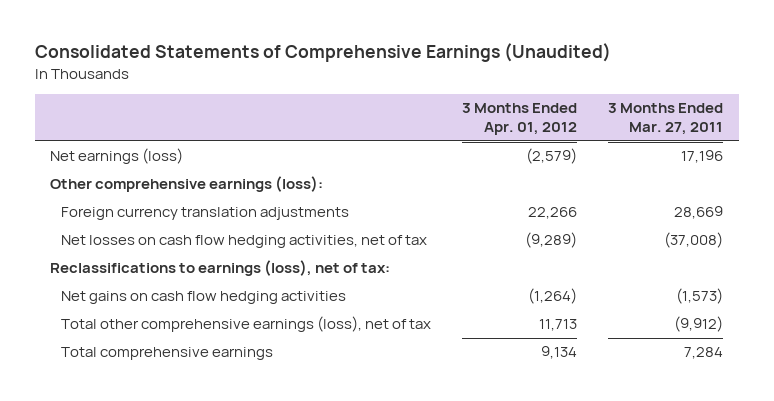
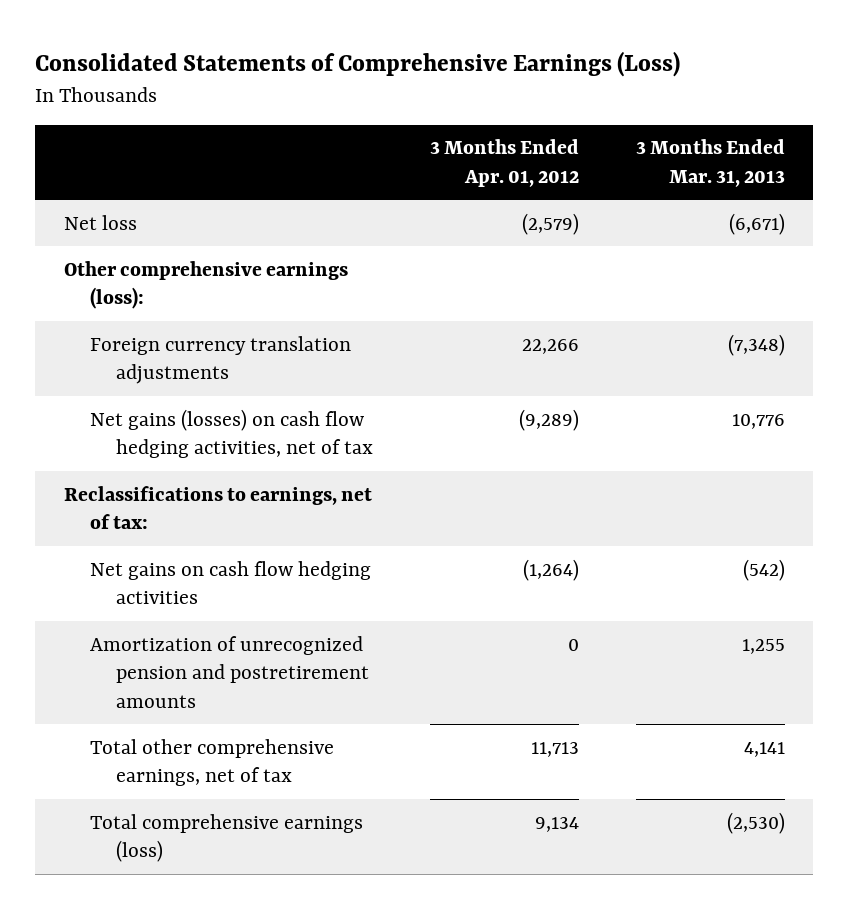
[34,43,611,63] Consolidated Statements of Comprehensive Earnings (Unaudited) -> [35,50,681,77] Consolidated Statements of Comprehensive Earnings (Loss)
[608,103,724,136] 3 Months Ended Mar. 27, 2011 -> none
none -> [635,139,785,187] 3 Months Ended Mar. 31, 2013
[50,148,184,165] Net earnings (loss) -> [63,214,137,230] Net loss
[61,235,428,249] Net losses on cash flow hedging activities, net of tax -> [89,408,373,459] Net gains (losses) on cash flow hedging activities, net of tax
[50,260,391,277] Reclassifications to earnings (loss), net of tax: -> [63,485,372,530] Reclassifications to earnings, net of tax:
none -> [89,635,369,708] Amortization of unrecognized pension and postretirement amounts
[61,316,432,333] Total other comprehensive earnings (loss), net of tax -> [89,738,334,787] Total other comprehensive earnings, net of tax
[61,347,274,361] Total comprehensive earnings -> [89,813,363,863] Total comprehensive earnings (loss)

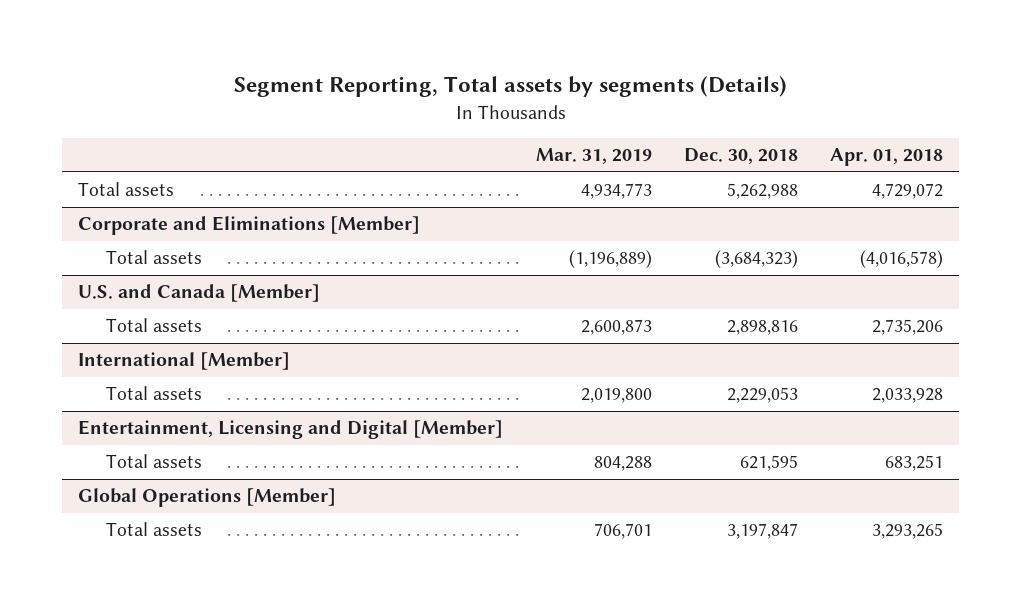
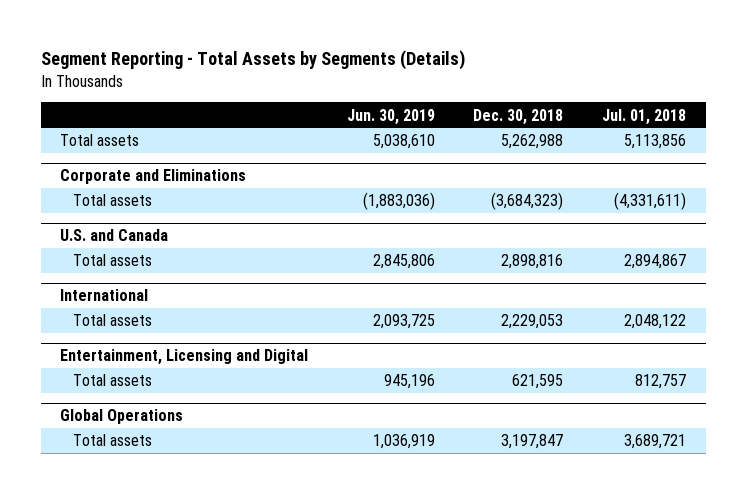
[233,76,787,98] Segment Reporting, Total assets by segments (Details) -> [40,50,465,71] Segment Reporting - Total Assets by Segments (Details)
[535,148,652,165] Mar. 31, 2019 -> none
[829,148,943,167] Apr. 01, 2018 -> none
none -> [346,108,435,125] Jun. 30, 2019
none -> [602,108,687,125] Jul. 01, 2018
[78,216,421,236] Corporate and Eliminations [Member] -> [59,169,246,185] Corporate and Eliminations
[78,284,321,303] U.S. and Canada [Member] -> [59,229,168,242] U.S. and Canada
[78,352,291,371] International [Member] -> [59,289,148,302] International
[78,420,504,440] Entertainment, Licensing and Digital [Member] -> [59,349,308,366] Entertainment, Licensing and Digital
[78,488,337,508] Global Operations [Member] -> [59,409,183,425] Global Operations

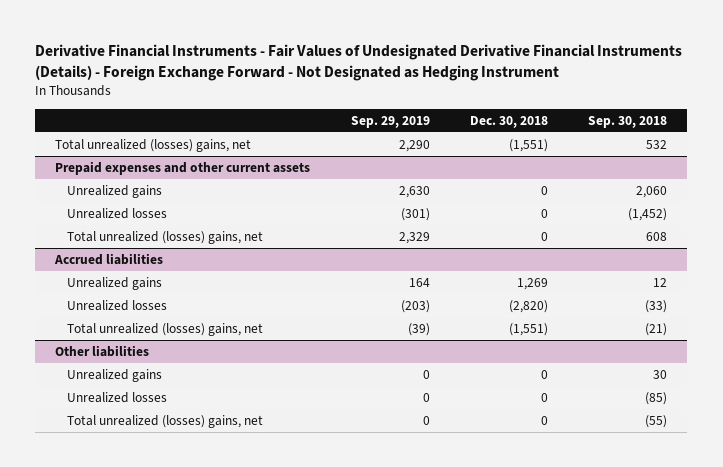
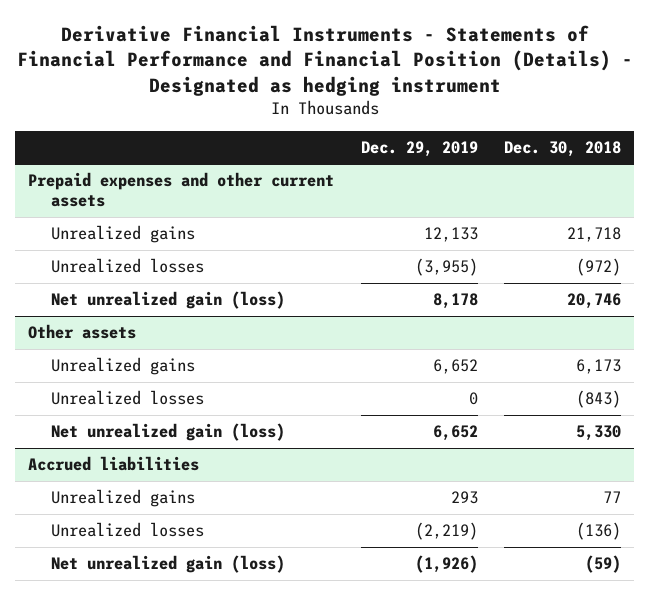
[35,44,683,81] Derivative Financial Instruments - Fair Values of Undesignated Derivative Financial Instruments (Details) - Foreign Exchange Forward - Not Designated as Hedging Instrument -> [16,24,633,96] Derivative Financial Instruments - Statements of Financial Performance and Financial Position (Details) - Designated as hedging instrument
[350,115,430,128] Sep. 29, 2019 -> none
[588,115,668,128] Sep. 30, 2018 -> none
none -> [360,140,478,157] Dec. 29, 2019
[55,139,252,153] Total unrealized (losses) gains, net -> none
[540,186,548,196] 0 -> [566,227,621,243] 21,718
[540,209,548,219] 0 -> [575,258,621,277] (972)
[67,231,264,245] Total unrealized (losses) gains, net -> [51,291,286,310] Net unrealized gain (loss)
[540,232,548,242] 0 -> [566,293,621,310] 20,746
none -> [28,324,137,340] Other assets
none -> [51,357,196,376] Unrealized gains
none -> [51,390,205,406] Unrealized losses
none -> [51,423,286,442] Net unrealized gain (loss)
[55,345,150,358] Other liabilities -> none
[67,369,163,383] Unrealized gains -> none
[67,392,168,404] Unrealized losses -> none
[67,415,264,429] Total unrealized (losses) gains, net -> none
[516,278,548,291] 1,269 -> [602,491,621,504] 77
[508,300,548,314] (2,820) -> [575,522,621,541] (136)
[67,323,264,337] Total unrealized (losses) gains, net -> [51,555,286,574] Net unrealized gain (loss)
[508,323,548,337] (1,551) -> [584,555,621,574] (59)

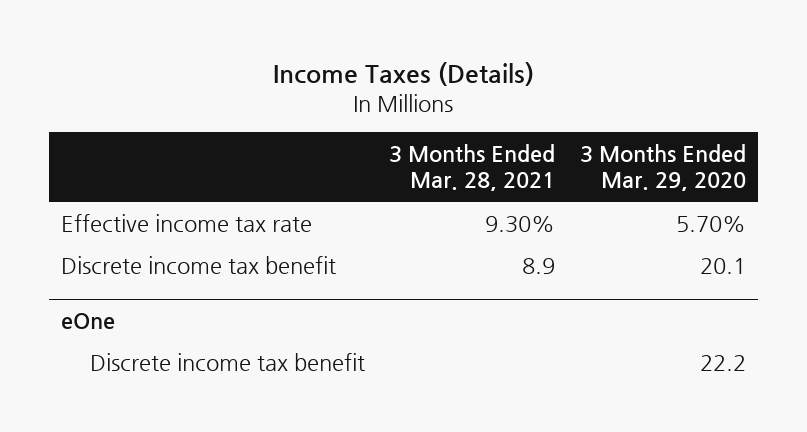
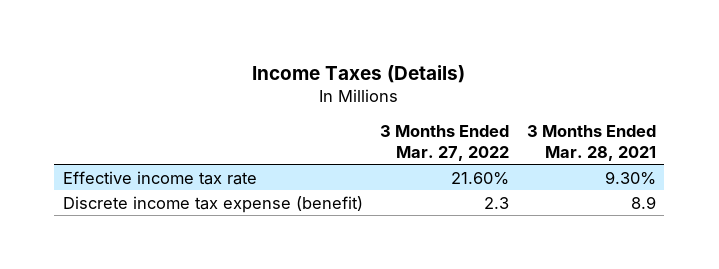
[579,143,746,192] 3 Months Ended Mar. 29, 2020 -> none
none -> [380,125,510,161] 3 Months Ended Mar. 27, 2022
[61,312,116,329] eOne -> none
[89,352,365,371] Discrete income tax benefit -> none
[61,255,337,274] Discrete income tax benefit -> [63,195,364,213] Discrete income tax expense (benefit)

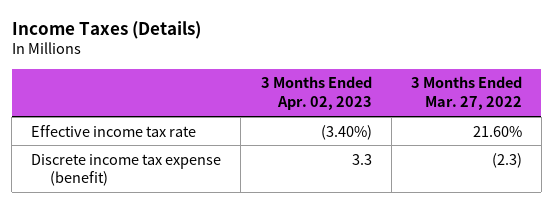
[526,125,656,161] 3 Months Ended Mar. 28, 2021 -> none
none -> [260,76,372,111] 3 Months Ended Apr. 02, 2023
[484,196,510,209] 2.3 -> [491,152,522,168] (2.3)

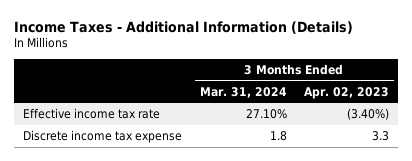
[11,20,201,39] Income Taxes (Details) -> [13,20,353,34] Income Taxes - Additional Information (Details)
[410,76,522,111] 3 Months Ended Mar. 27, 2022 -> none
none -> [199,86,287,98] Mar. 31, 2024
[31,153,222,187] Discrete income tax expense (benefit) -> [22,130,182,144] Discrete income tax expense

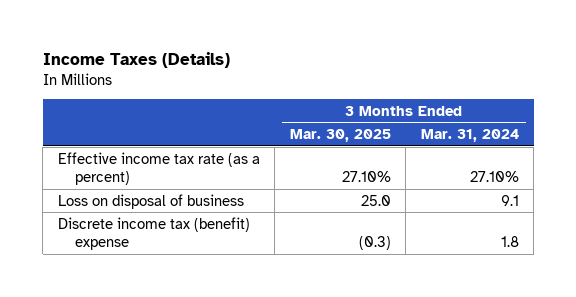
[13,20,353,34] Income Taxes - Additional Information (Details) -> [42,52,230,69] Income Taxes (Details)
[304,86,390,99] Apr. 02, 2023 -> none
none -> [289,129,391,143] Mar. 30, 2025
[22,108,160,120] Effective income tax rate -> [57,151,260,186] Effective income tax rate (as a percent)
none -> [57,193,244,209] Loss on disposal of business
[22,130,182,144] Discrete income tax expense -> [57,216,250,251] Discrete income tax (benefit) expense

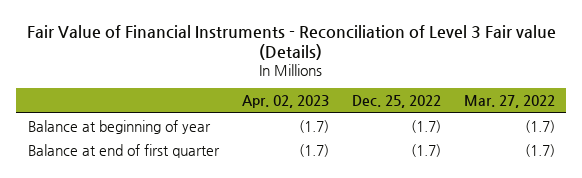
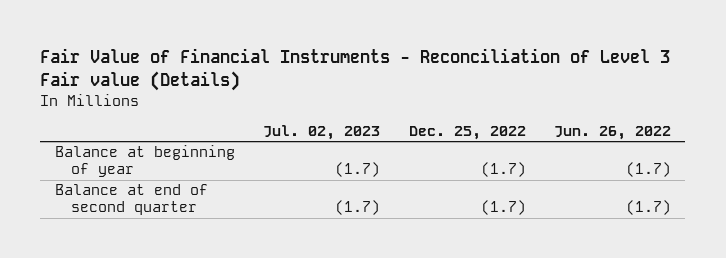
[241,95,329,109] Apr. 02, 2023 -> none
[463,95,555,109] Mar. 27, 2022 -> none
none -> [263,124,381,140] Jul. 02, 2023
none -> [554,125,672,140] Jun. 26, 2022
[27,143,220,158] Balance at end of first quarter -> [54,184,208,216] Balance at end of second quarter

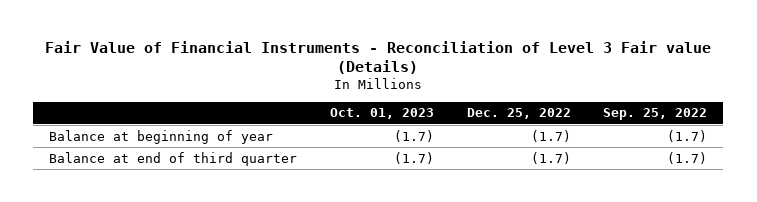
[263,124,381,140] Jul. 02, 2023 -> none
[554,125,672,140] Jun. 26, 2022 -> none
none -> [330,108,435,120] Oct. 01, 2023
none -> [603,108,708,121] Sep. 25, 2022
[54,184,208,216] Balance at end of second quarter -> [49,151,298,166] Balance at end of third quarter

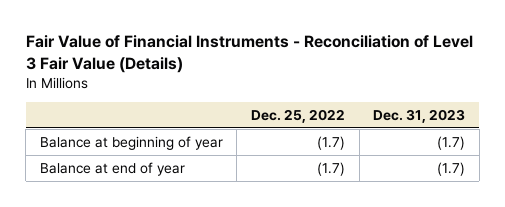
[45,40,712,75] Fair Value of Financial Instruments - Reconciliation of Level 3 Fair value (Details) -> [25,35,473,73] Fair Value of Financial Instruments - Reconciliation of Level 3 Fair Value (Details)
[330,108,435,120] Oct. 01, 2023 -> none
[603,108,708,121] Sep. 25, 2022 -> none
none -> [373,108,466,123] Dec. 31, 2023
[49,151,298,166] Balance at end of third quarter -> [39,162,185,177] Balance at end of year

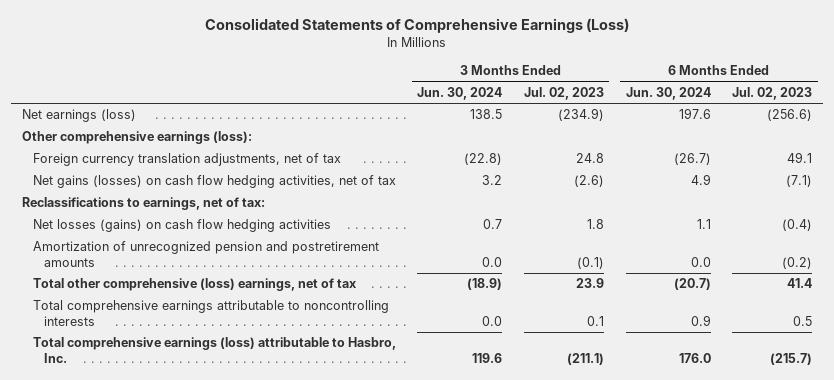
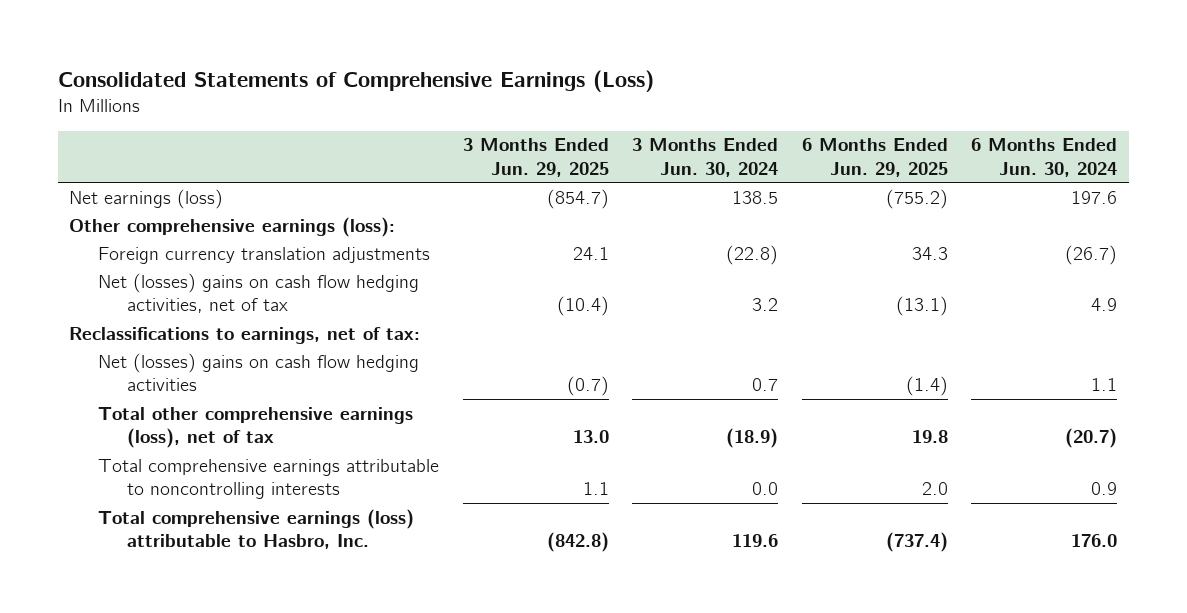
[524,87,605,101] Jul. 02, 2023 -> none
[732,87,813,101] Jul. 02, 2023 -> none
none -> [462,138,609,177] 3 Months Ended Jun. 29, 2025
none -> [801,138,948,177] 6 Months Ended Jun. 29, 2025
[32,153,341,167] Foreign currency translation adjustments, net of tax -> [98,246,431,264] Foreign currency translation adjustments
[32,175,396,189] Net gains (losses) on cash flow hedging activities, net of tax -> [98,272,420,313] Net (losses) gains on cash flow hedging activities, net of tax
[32,241,379,267] Amortization of unrecognized pension and postretirement amounts -> none
[32,219,331,233] Net losses (gains) on cash flow hedging activities -> [98,352,420,391] Net (losses) gains on cash flow hedging activities
[32,278,356,292] Total other comprehensive (loss) earnings, net of tax -> [98,406,414,448] Total other comprehensive earnings (loss), net of tax

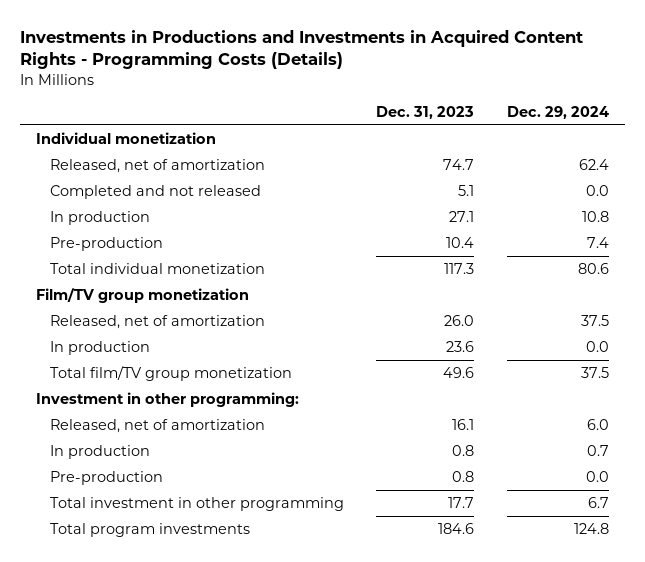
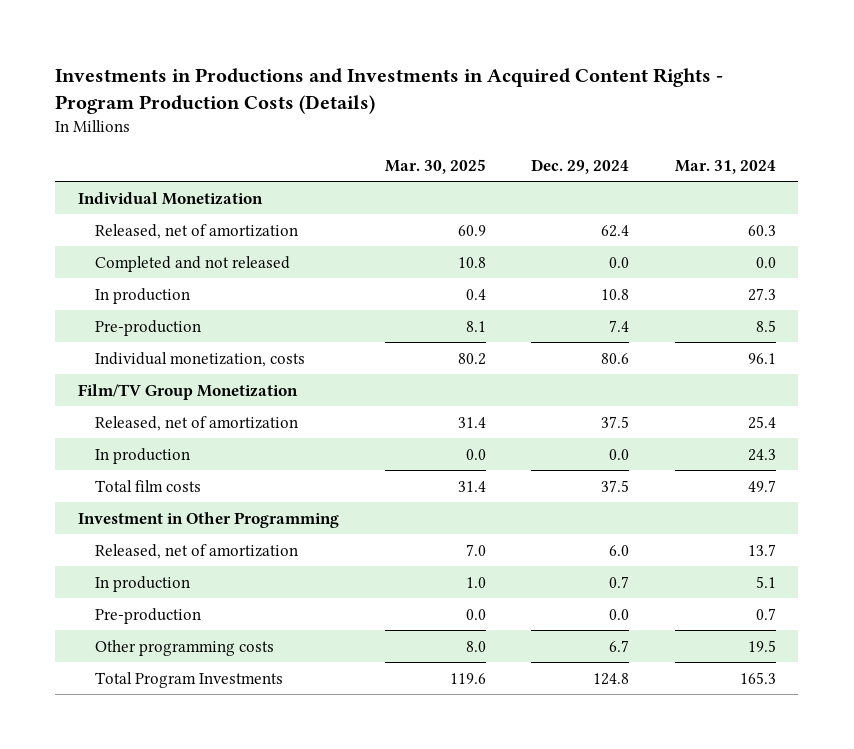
[20,29,584,70] Investments in Productions and Investments in Acquired Content Rights - Programming Costs (Details) -> [55,68,724,114] Investments in Productions and Investments in Acquired Content Rights - Program Production Costs (Details)
[376,106,475,120] Dec. 31, 2023 -> none
none -> [384,159,486,175] Mar. 30, 2025
none -> [674,160,776,175] Mar. 31, 2024
[36,131,217,144] Individual monetization -> [78,191,264,205] Individual Monetization
[49,262,265,274] Total individual monetization -> [94,351,305,367] Individual monetization, costs
[36,287,250,303] Film/TV group monetization -> [78,383,299,400] Film/TV Group Monetization
[49,365,292,381] Total film/TV group monetization -> [94,479,201,492] Total film costs
[36,391,300,407] Investment in other programming: -> [78,511,340,528] Investment in Other Programming
[49,496,344,511] Total investment in other programming -> [94,639,274,656] Other programming costs
[49,522,250,537] Total program investments -> [94,671,283,688] Total Program Investments

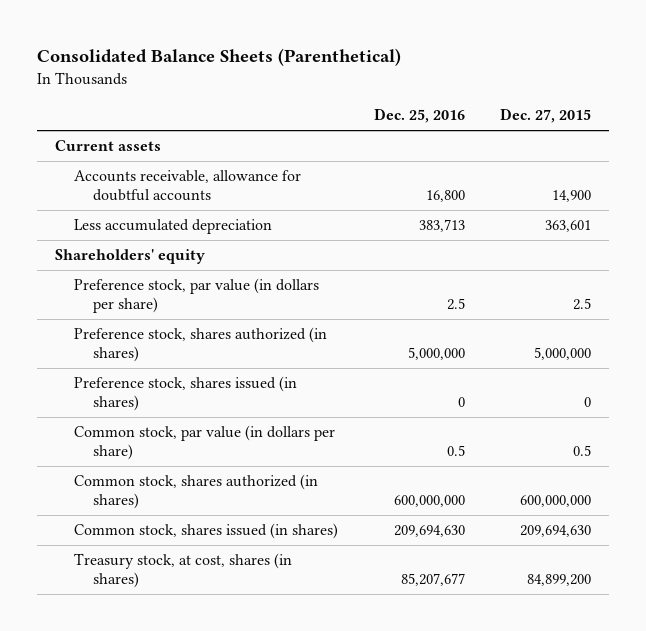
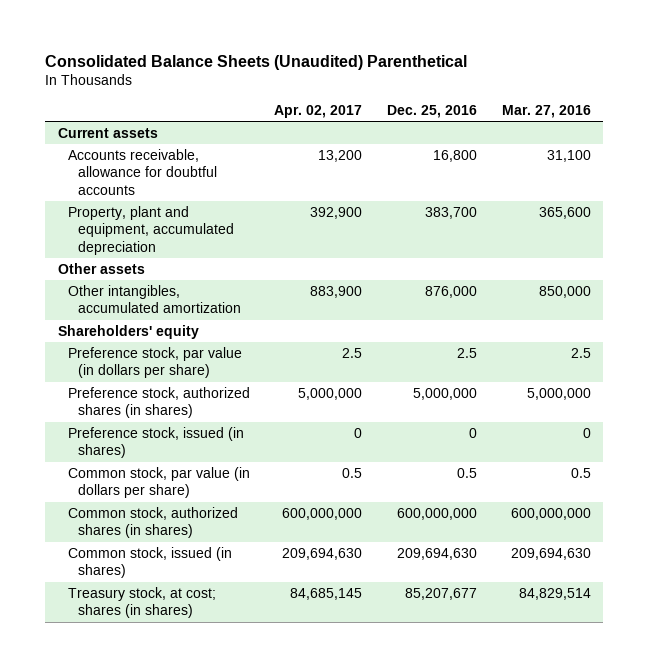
[37,48,402,67] Consolidated Balance Sheets (Parenthetical) -> [45,54,468,70] Consolidated Balance Sheets (Unaudited) Parenthetical
[500,108,592,124] Dec. 27, 2015 -> none
none -> [274,105,363,119] Apr. 02, 2017
none -> [501,105,591,119] Mar. 27, 2016
[73,219,272,235] Less accumulated depreciation -> [67,205,235,255] Property, plant and equipment, accumulated depreciation
[418,219,465,233] 383,713 -> [424,206,477,219] 383,700
none -> [57,262,145,274] Other assets
none -> [67,284,242,314] Other intangibles, accumulated amortization
[73,327,327,363] Preference stock, shares authorized (in shares) -> [67,386,250,419] Preference stock, authorized shares (in shares)
[73,376,297,412] Preference stock, shares issued (in shares) -> [67,426,244,459] Preference stock, issued (in shares)
[73,474,318,510] Common stock, shares authorized (in shares) -> [67,506,238,539] Common stock, authorized shares (in shares)
[73,523,338,540] Common stock, shares issued (in shares) -> [67,546,232,579] Common stock, issued (in shares)
[73,553,292,589] Treasury stock, at cost, shares (in shares) -> [67,586,216,619] Treasury stock, at cost; shares (in shares)

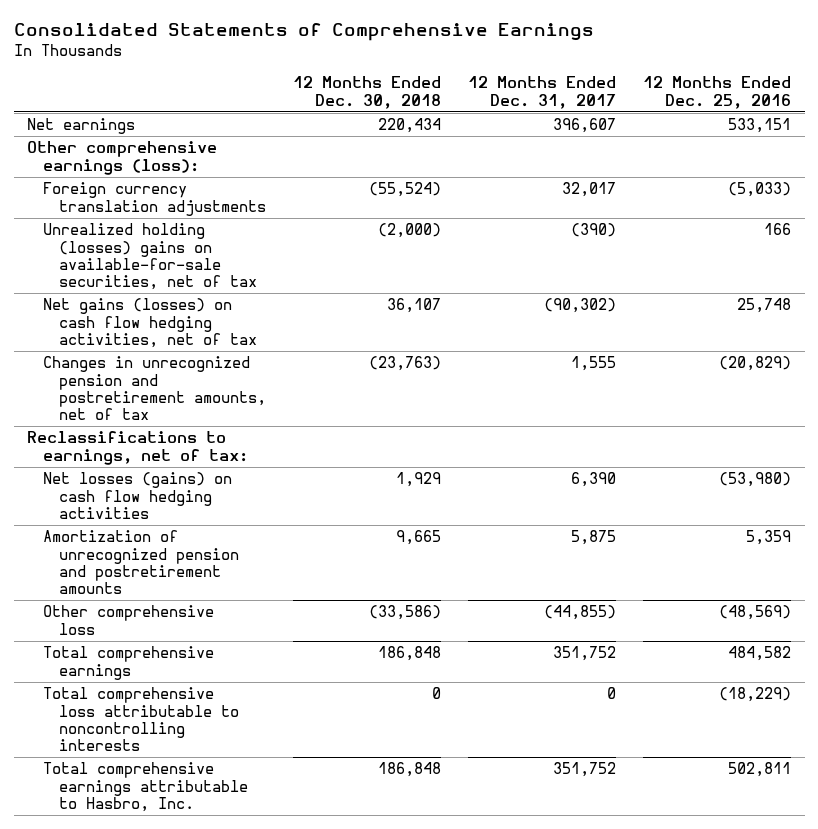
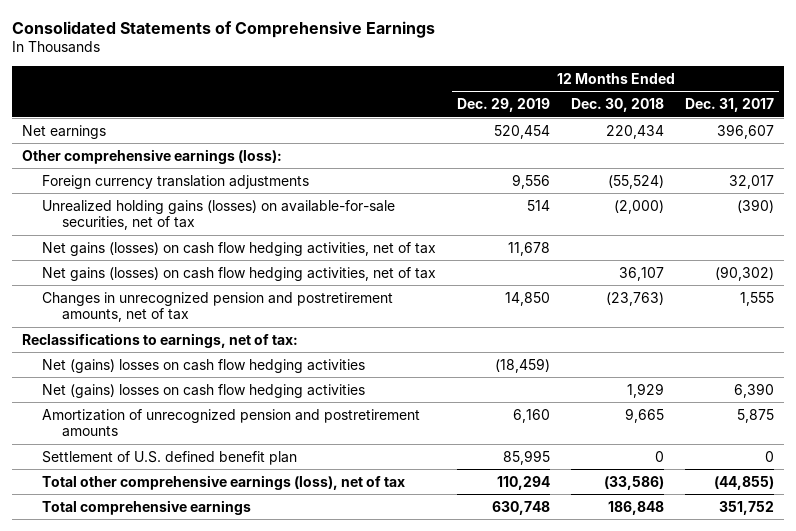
[643,76,792,109] 12 Months Ended Dec. 25, 2016 -> none
none -> [457,98,551,113] Dec. 29, 2019
[43,223,258,290] Unrealized holding (losses) gains on available-for-sale securities, net of tax -> [42,199,396,231] Unrealized holding gains (losses) on available-for-sale securities, net of tax
none -> [42,241,437,256] Net gains (losses) on cash flow hedging activities, net of tax
none -> [42,358,366,373] Net (gains) losses on cash flow hedging activities
[43,472,233,519] Net losses (gains) on cash flow hedging activities -> [42,383,366,398] Net (gains) losses on cash flow hedging activities
none -> [42,450,298,465] Settlement of U.S. defined benefit plan
[43,605,215,635] Other comprehensive loss -> [42,474,406,490] Total other comprehensive earnings (loss), net of tax
[43,687,240,751] Total comprehensive loss attributable to noncontrolling interests -> none
[43,762,249,812] Total comprehensive earnings attributable to Hasbro, Inc. -> none

